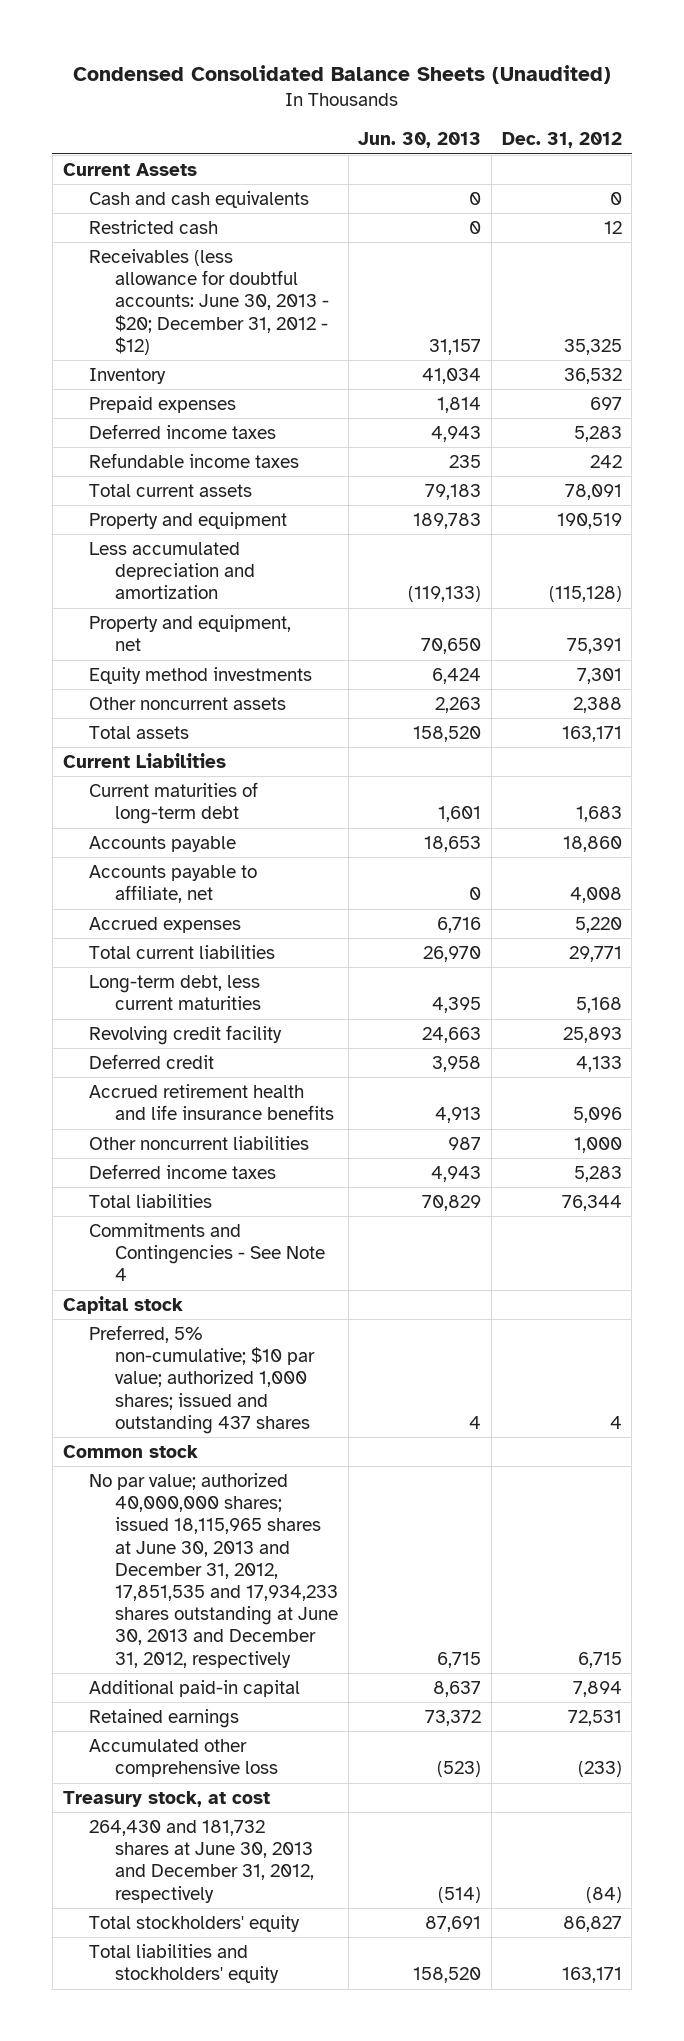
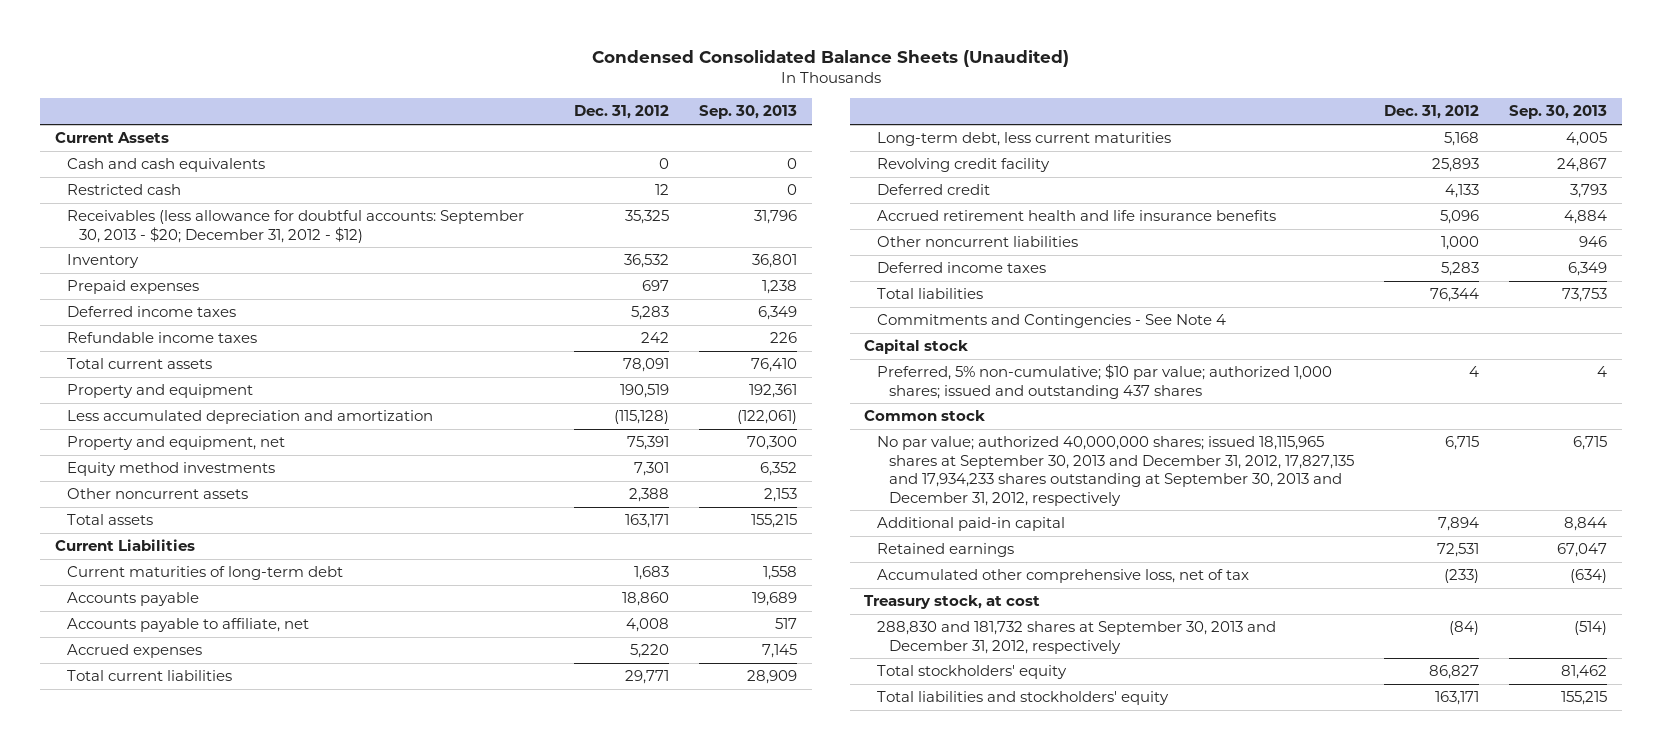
[358,132,482,149] Jun. 30, 2013 -> none
none -> [699,105,798,120] Sep. 30, 2013
[88,248,330,355] Receivables (less allowance for doubtful accounts: June 30, 2013 - $20; December 31, 2012 - $12) -> [67,210,525,243] Receivables (less allowance for doubtful accounts: September 30, 2013 - $20; December 31, 2012 - $12)
[88,1472,339,1668] No par value; authorized 40,000,000 shares; issued 18,115,965 shares at June 30, 2013 and December 31, 2012, 17,851,535 and 17,934,233 shares outstanding at June 30, 2013 and December 31, 2012, respectively -> [876,436,1355,506] No par value; authorized 40,000,000 shares; issued 18,115,965 shares at September 30, 2013 and December 31, 2012, 17,827,135 and 17,934,233 shares outstanding at September 30, 2013 and December 31, 2012, respectively
[88,1738,279,1778] Accumulated other comprehensive loss -> [876,569,1249,584] Accumulated other comprehensive loss, net of tax
[88,1819,315,1903] 264,430 and 181,732 shares at June 30, 2013 and December 31, 2012, respectively -> [876,621,1276,654] 288,830 and 181,732 shares at September 30, 2013 and December 31, 2012, respectively

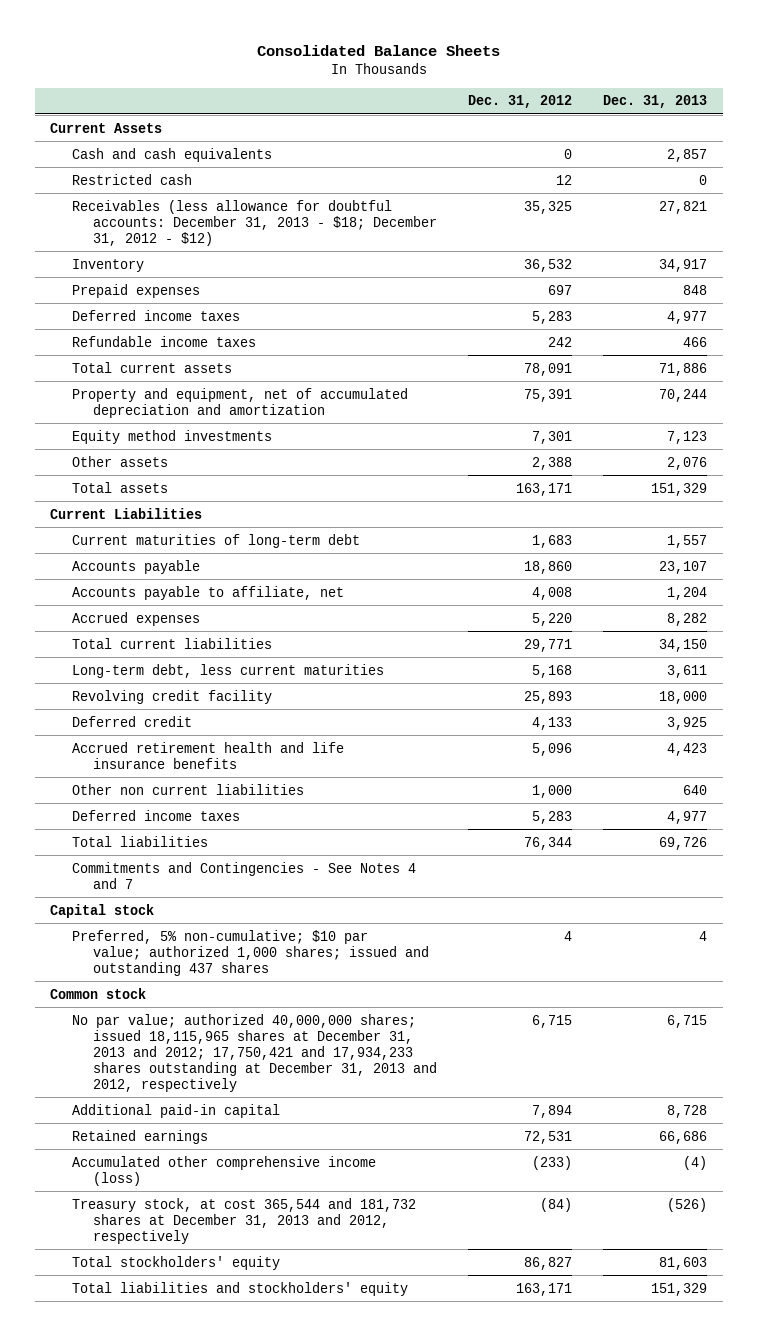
[591,49,1069,67] Condensed Consolidated Balance Sheets (Unaudited) -> [256,45,500,57] Consolidated Balance Sheets
[699,105,798,120] Sep. 30, 2013 -> none
none -> [603,95,708,109] Dec. 31, 2013
[67,210,525,243] Receivables (less allowance for doubtful accounts: September 30, 2013 - $20; December 31, 2012 - $12) -> [71,199,438,246] Receivables (less allowance for doubtful accounts: December 31, 2013 - $18; December 31, 2012 - $12)
[67,384,254,399] Property and equipment -> none
[67,410,434,425] Less accumulated depreciation and amortization -> none
[67,436,286,451] Property and equipment, net -> [71,387,408,418] Property and equipment, net of accumulated depreciation and amortization
[67,488,249,500] Other noncurrent assets -> [71,455,168,467] Other assets
[876,236,1078,248] Other noncurrent liabilities -> [71,783,304,795] Other non current liabilities
[876,314,1226,329] Commitments and Contingencies - See Note 4 -> [71,861,416,889] Commitments and Contingencies - See Notes 4 and 7
[876,436,1355,506] No par value; authorized 40,000,000 shares; issued 18,115,965 shares at September 30, 2013 and December 31, 2012, 17,827,135 and 17,934,233 shares outstanding at September 30, 2013 and December 31, 2012, respectively -> [71,1013,438,1092] No par value; authorized 40,000,000 shares; issued 18,115,965 shares at December 31, 2013 and 2012; 17,750,421 and 17,934,233 shares outstanding at December 31, 2013 and 2012, respectively
[864,595,1041,610] Treasury stock, at cost -> none
[876,569,1249,584] Accumulated other comprehensive loss, net of tax -> [71,1155,376,1186] Accumulated other comprehensive income (loss)
[876,621,1276,654] 288,830 and 181,732 shares at September 30, 2013 and December 31, 2012, respectively -> [71,1197,416,1244] Treasury stock, at cost 365,544 and 181,732 shares at December 31, 2013 and 2012, respectively

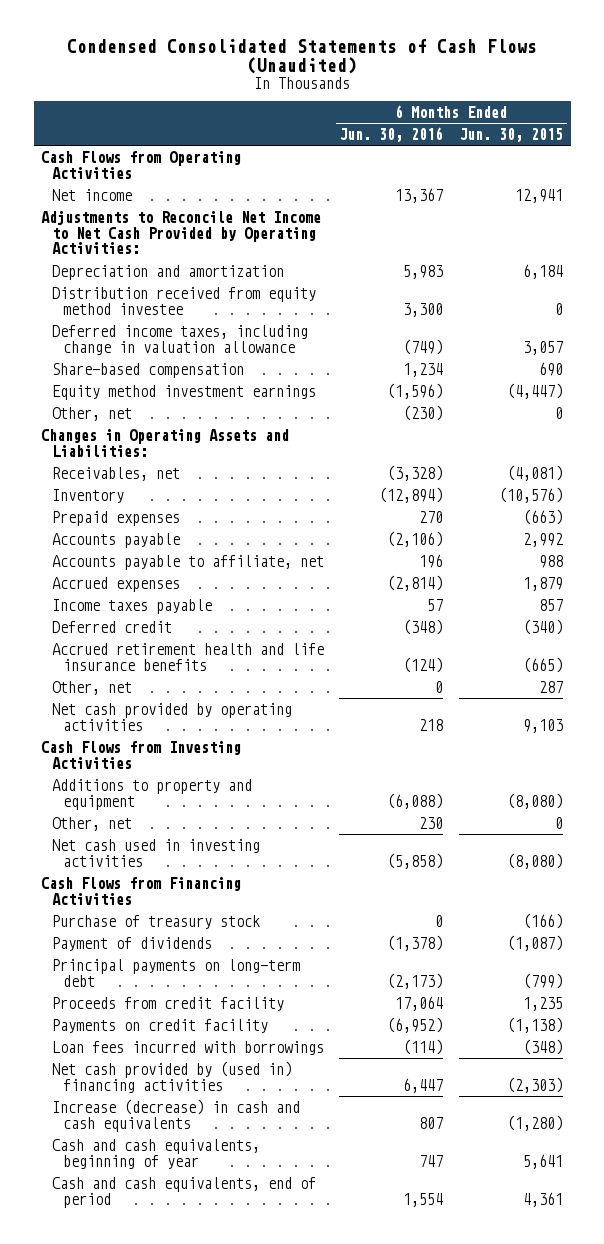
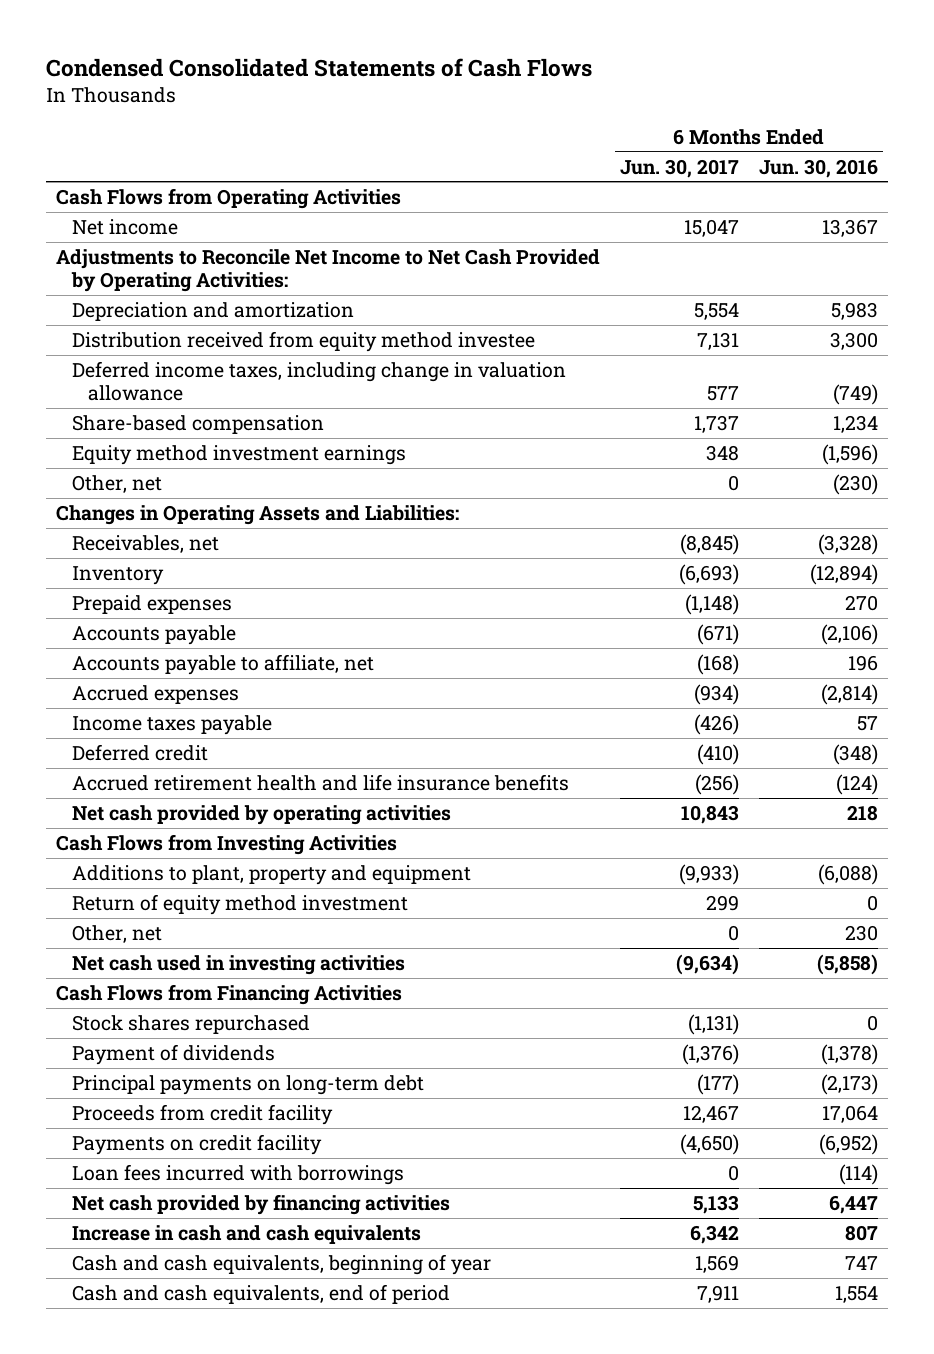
[67,38,538,75] Condensed Consolidated Statements of Cash Flows (Unaudited) -> [45,58,592,78] Condensed Consolidated Statements of Cash Flows
[458,127,563,142] Jun. 30, 2015 -> none
none -> [620,158,740,178] Jun. 30, 2017
[51,680,132,695] Other, net -> none
[51,778,252,810] Additions to property and equipment -> [71,864,471,885] Additions to plant, property and equipment
none -> [71,893,408,915] Return of equity method investment
[51,914,260,929] Purchase of treasury stock -> [71,1014,310,1034] Stock shares repurchased
[51,1060,292,1093] Net cash provided by (used in) financing activities -> [71,1193,450,1215] Net cash provided by financing activities
[51,1098,300,1132] Increase (decrease) in cash and cash equivalents -> [71,1224,421,1244] Increase in cash and cash equivalents

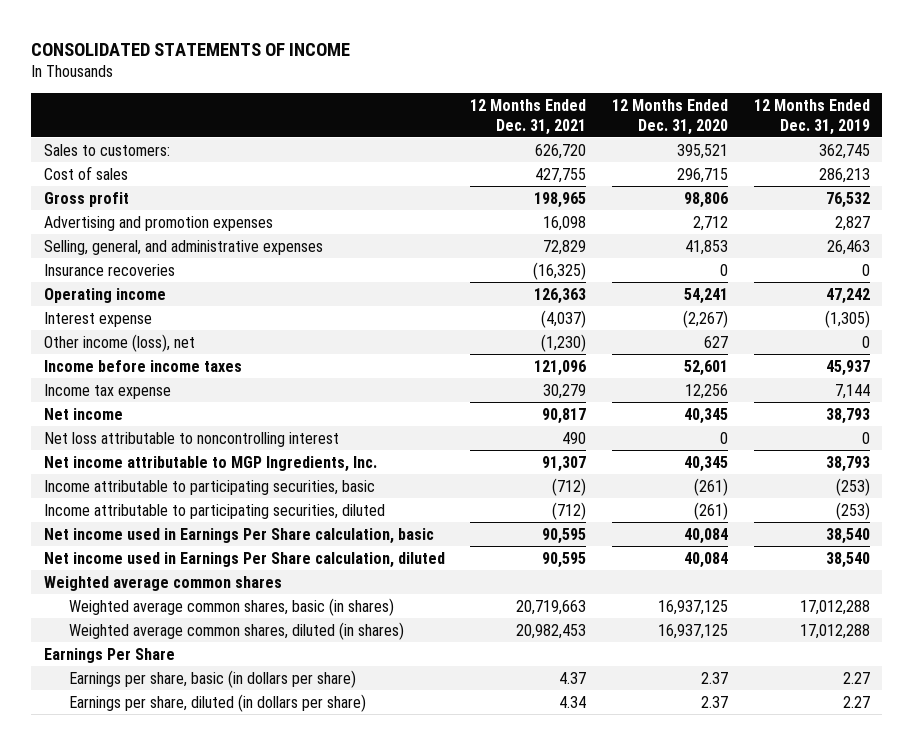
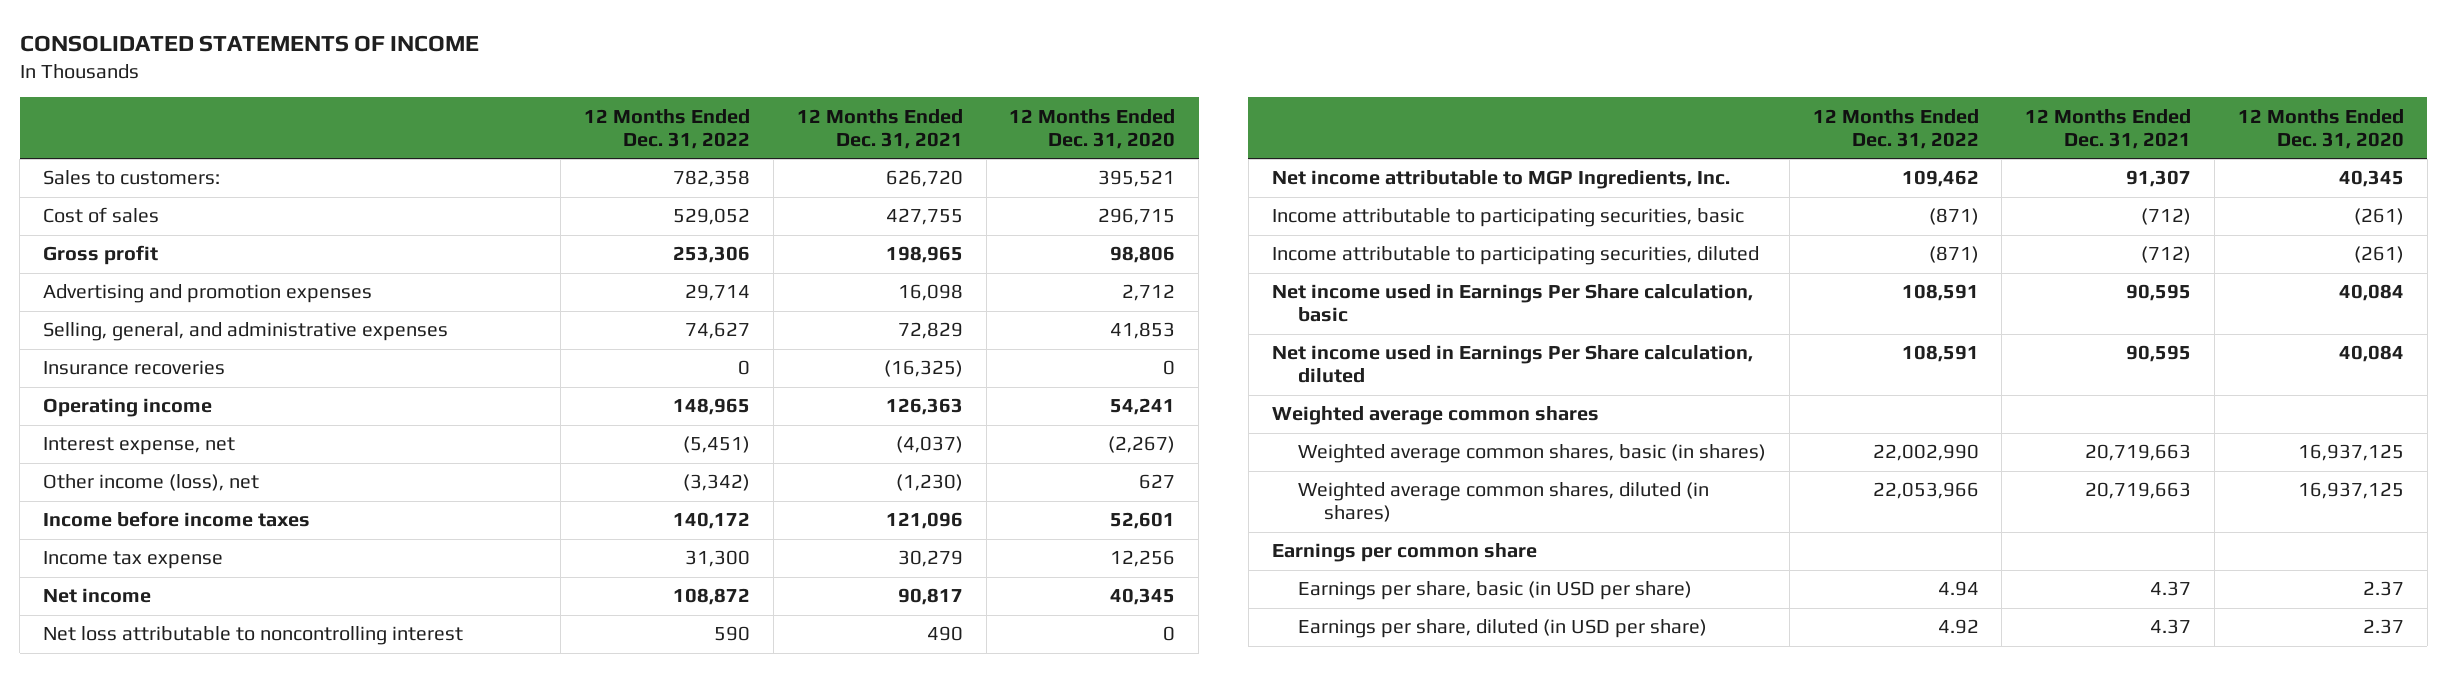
[753,98,870,135] 12 Months Ended Dec. 31, 2019 -> none
none -> [584,108,751,149] 12 Months Ended Dec. 31, 2022
[43,311,152,327] Interest expense -> [43,437,236,456] Interest expense, net
[516,623,587,639] 20,982,453 -> [2085,482,2192,500] 20,719,663
[43,647,175,663] Earnings Per Share -> [1271,543,1537,563] Earnings per common share
[69,669,357,688] Earnings per share, basic (in dollars per share) -> [1297,581,1692,601] Earnings per share, basic (in USD per share)
[69,693,367,712] Earnings per share, diluted (in dollars per share) -> [1297,619,1707,639] Earnings per share, diluted (in USD per share)
[559,695,587,708] 4.34 -> [2150,619,2192,635] 4.37

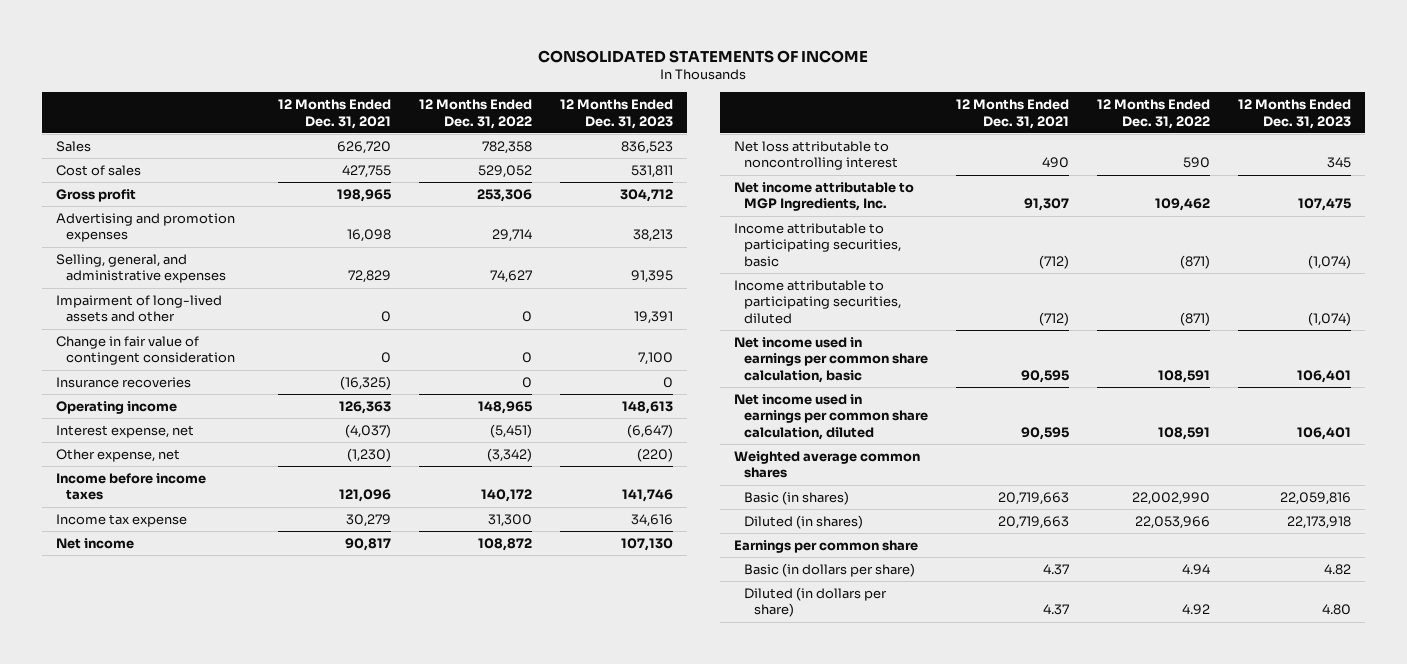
[1009,108,1176,149] 12 Months Ended Dec. 31, 2020 -> none
none -> [560,98,674,129] 12 Months Ended Dec. 31, 2023
[43,170,221,186] Sales to customers: -> [55,140,91,152] Sales
none -> [55,294,222,323] Impairment of long-lived assets and other
none -> [55,335,235,366] Change in fair value of contingent consideration
[43,474,260,492] Other income (loss), net -> [55,448,180,462] Other expense, net
[1271,284,1753,323] Net income used in Earnings Per Share calculation, basic -> [733,336,928,383] Net income used in earnings per common share calculation, basic
[1271,345,1753,384] Net income used in Earnings Per Share calculation, diluted -> [733,393,928,440] Net income used in earnings per common share calculation, diluted
[1297,444,1766,464] Weighted average common shares, basic (in shares) -> [743,490,849,505] Basic (in shares)
[1297,482,1709,523] Weighted average common shares, diluted (in shares) -> [743,514,863,529] Diluted (in shares)
[1297,581,1692,601] Earnings per share, basic (in USD per share) -> [743,562,915,577] Basic (in dollars per share)
[1297,619,1707,639] Earnings per share, diluted (in USD per share) -> [743,586,887,618] Diluted (in dollars per share)

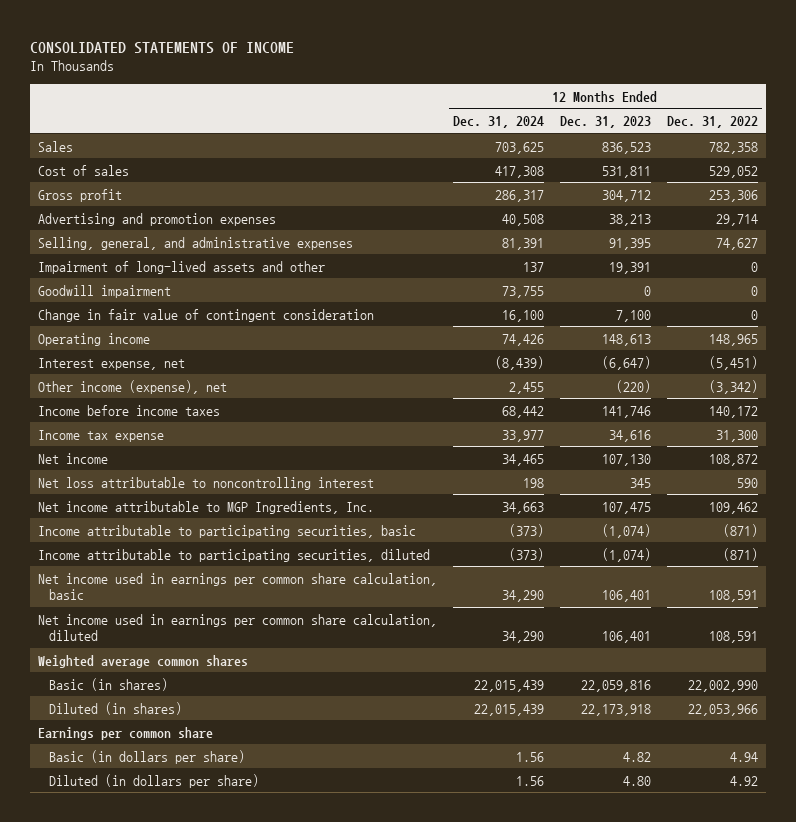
[277,98,391,129] 12 Months Ended Dec. 31, 2021 -> none
none -> [453,115,545,128] Dec. 31, 2024
none -> [38,284,172,298] Goodwill impairment
[55,376,191,388] Insurance recoveries -> none
[55,448,180,462] Other expense, net -> [38,379,228,394] Other income (expense), net

